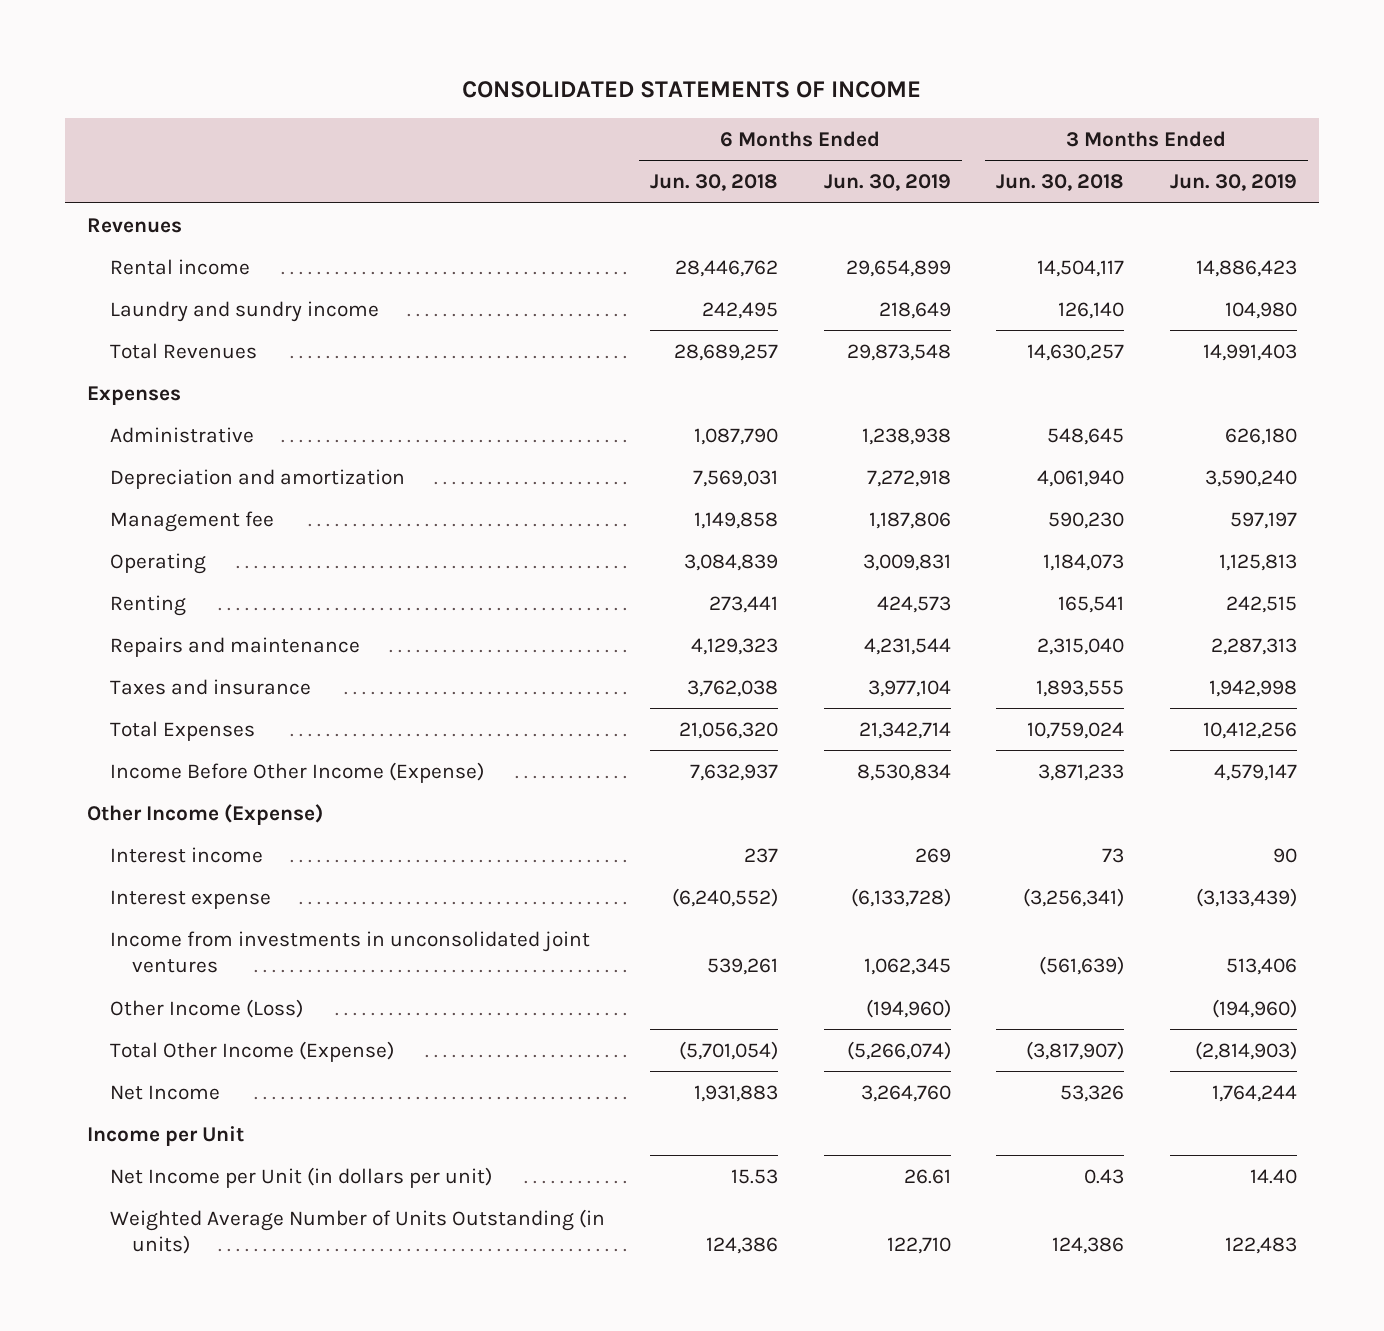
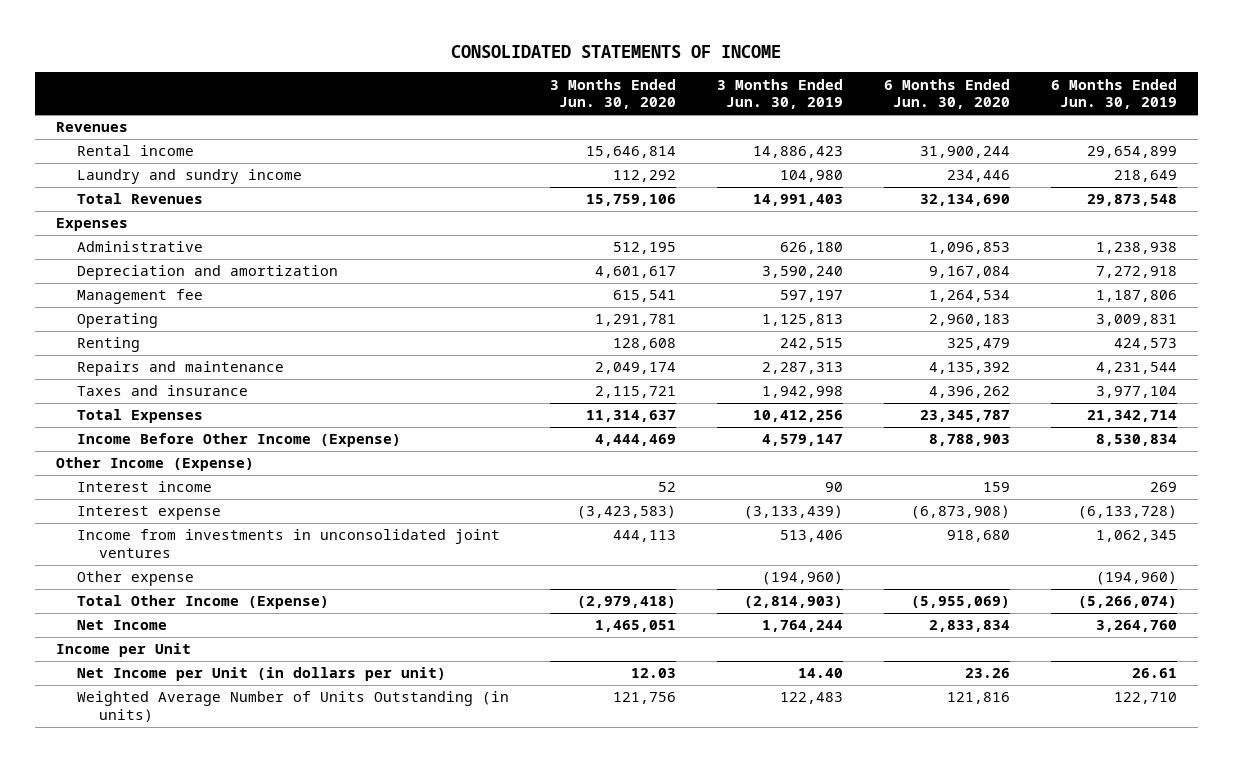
[650,174,779,192] Jun. 30, 2018 -> none
[996,174,1125,192] Jun. 30, 2018 -> none
none -> [550,78,677,110] 3 Months Ended Jun. 30, 2020
none -> [884,78,1011,110] 6 Months Ended Jun. 30, 2020
[109,998,303,1018] Other Income (Loss) -> [77,571,195,587] Other expense

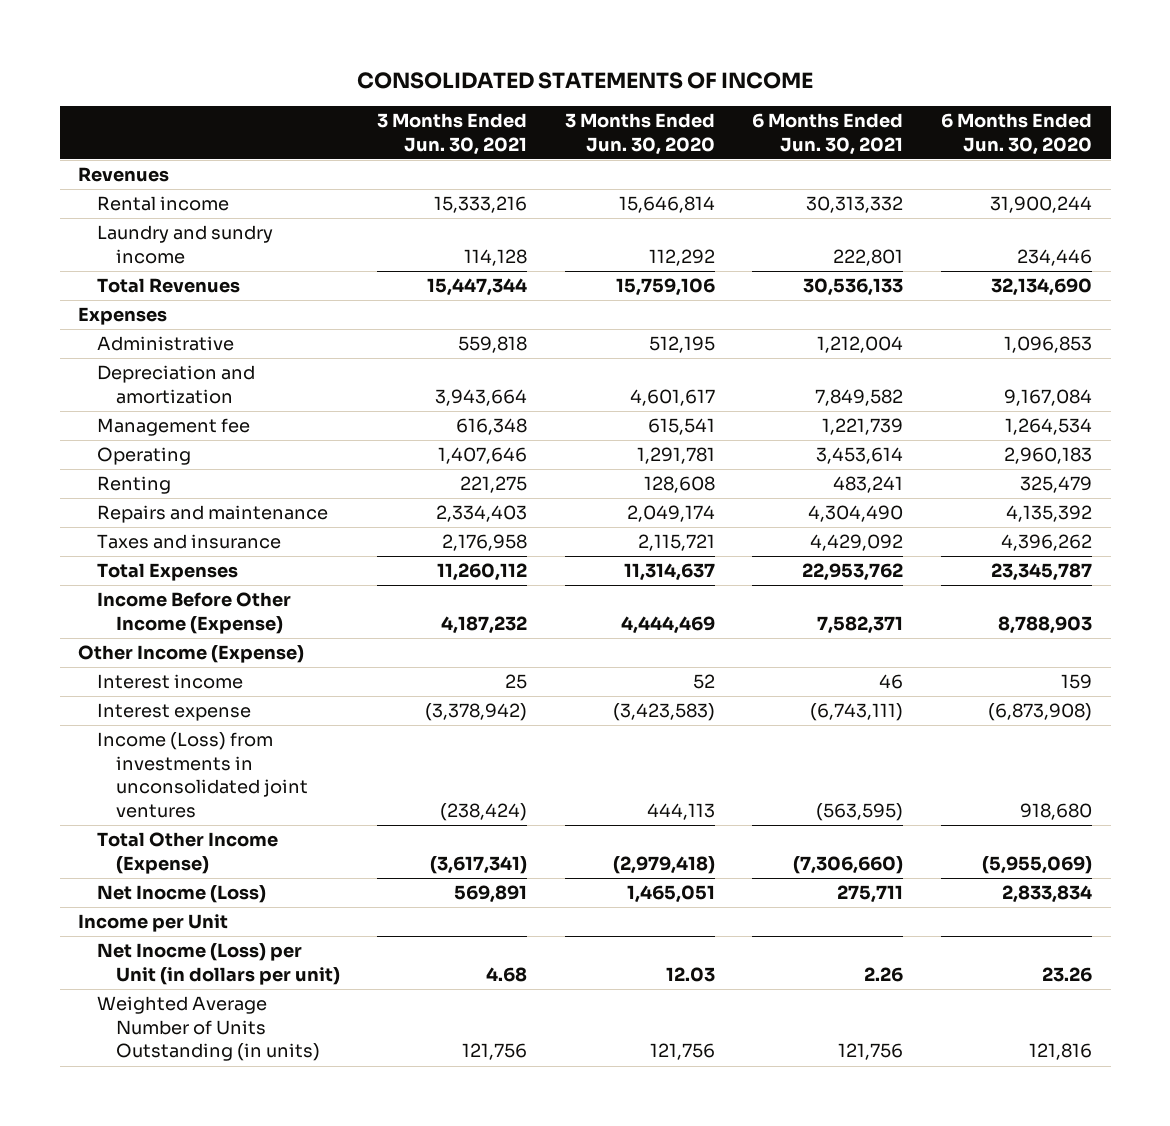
[717,78,844,110] 3 Months Ended Jun. 30, 2019 -> none
[1051,78,1178,110] 6 Months Ended Jun. 30, 2019 -> none
none -> [377,113,528,155] 3 Months Ended Jun. 30, 2021
none -> [752,113,904,155] 6 Months Ended Jun. 30, 2021
[77,571,195,587] Other expense -> none
[77,529,501,558] Income from investments in unconsolidated joint ventures -> [96,732,308,818] Income (Loss) from investments in unconsolidated joint ventures
[77,620,168,631] Net Income -> [96,885,266,904] Net Inocme (Loss)
[77,667,447,682] Net Income per Unit (in dollars per unit) -> [96,943,340,985] Net Inocme (Loss) per Unit (in dollars per unit)

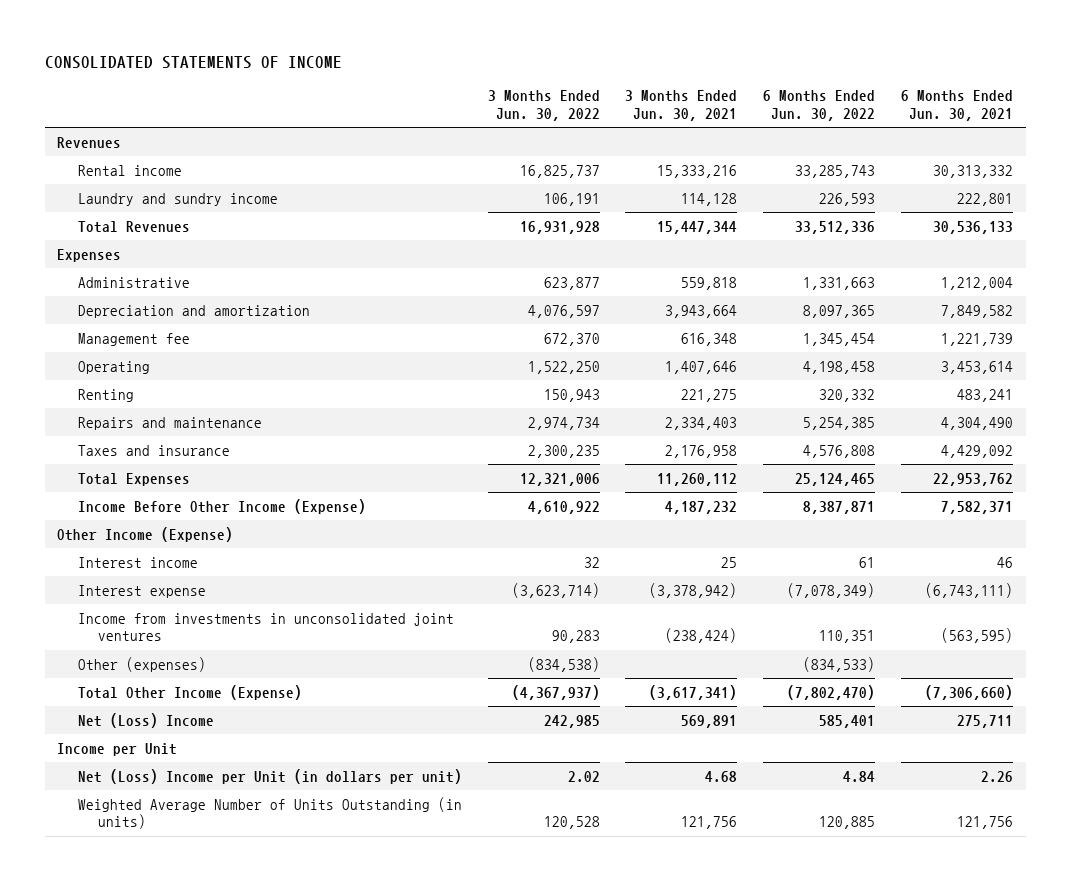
[564,113,715,155] 3 Months Ended Jun. 30, 2020 -> none
[940,113,1092,155] 6 Months Ended Jun. 30, 2020 -> none
none -> [487,90,600,121] 3 Months Ended Jun. 30, 2022
none -> [763,90,876,121] 6 Months Ended Jun. 30, 2022
[96,732,308,818] Income (Loss) from investments in unconsolidated joint ventures -> [77,612,454,642] Income from investments in unconsolidated joint ventures
none -> [77,656,206,672] Other (expenses)
[96,885,266,904] Net Inocme (Loss) -> [77,712,214,728] Net (Loss) Income
[96,943,340,985] Net Inocme (Loss) per Unit (in dollars per unit) -> [77,768,462,784] Net (Loss) Income per Unit (in dollars per unit)

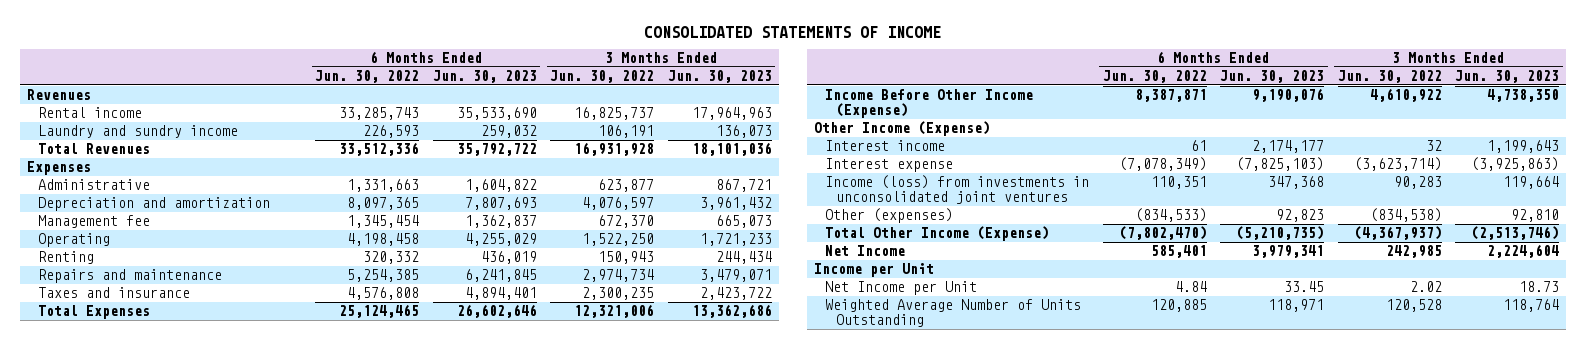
[625,90,738,121] 3 Months Ended Jun. 30, 2021 -> none
[900,90,1013,121] 6 Months Ended Jun. 30, 2021 -> none
none -> [432,70,537,84] Jun. 30, 2023
none -> [667,70,772,84] Jun. 30, 2023
[77,612,454,642] Income from investments in unconsolidated joint ventures -> [825,175,1090,204] Income (loss) from investments in unconsolidated joint ventures
[77,712,214,728] Net (Loss) Income -> [825,245,906,257] Net Income
[77,768,462,784] Net (Loss) Income per Unit (in dollars per unit) -> [825,281,978,296] Net Income per Unit
[77,796,462,830] Weighted Average Number of Units Outstanding (in units) -> [825,299,1082,327] Weighted Average Number of Units Outstanding

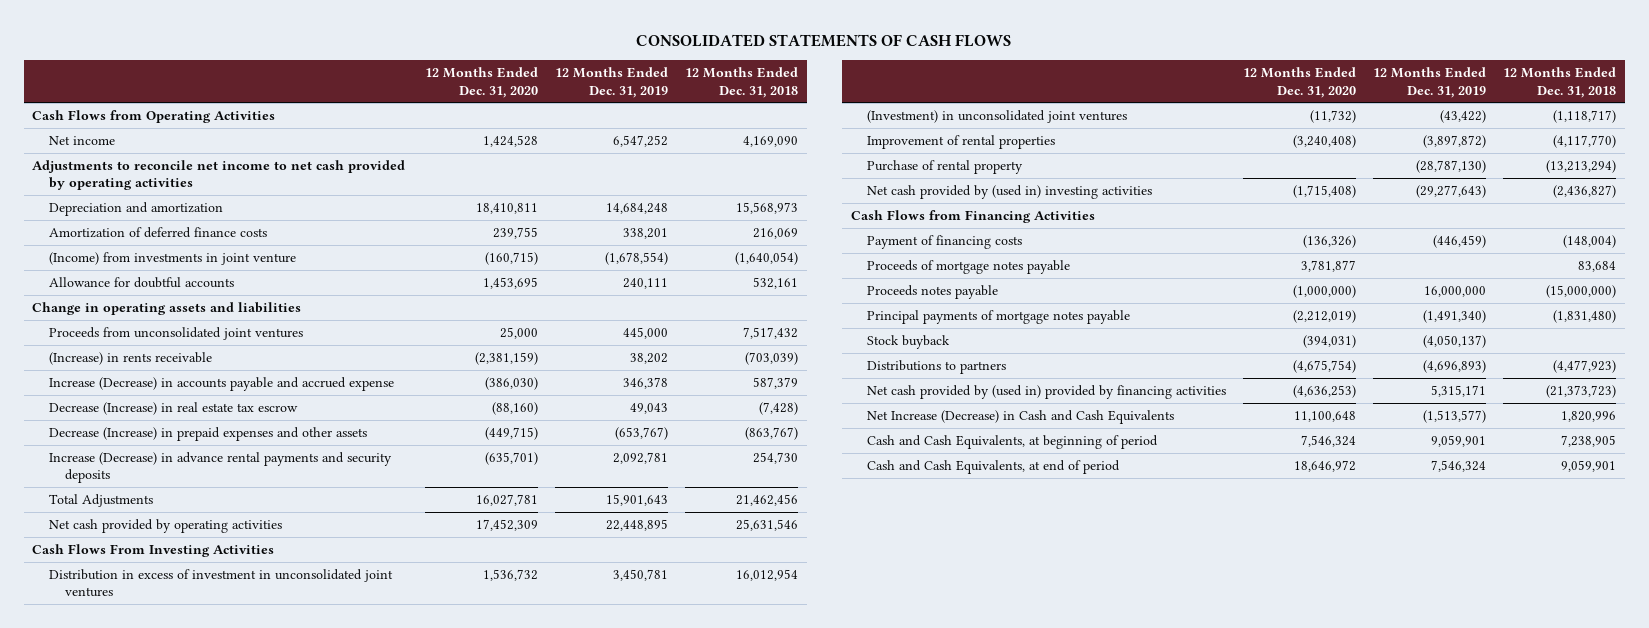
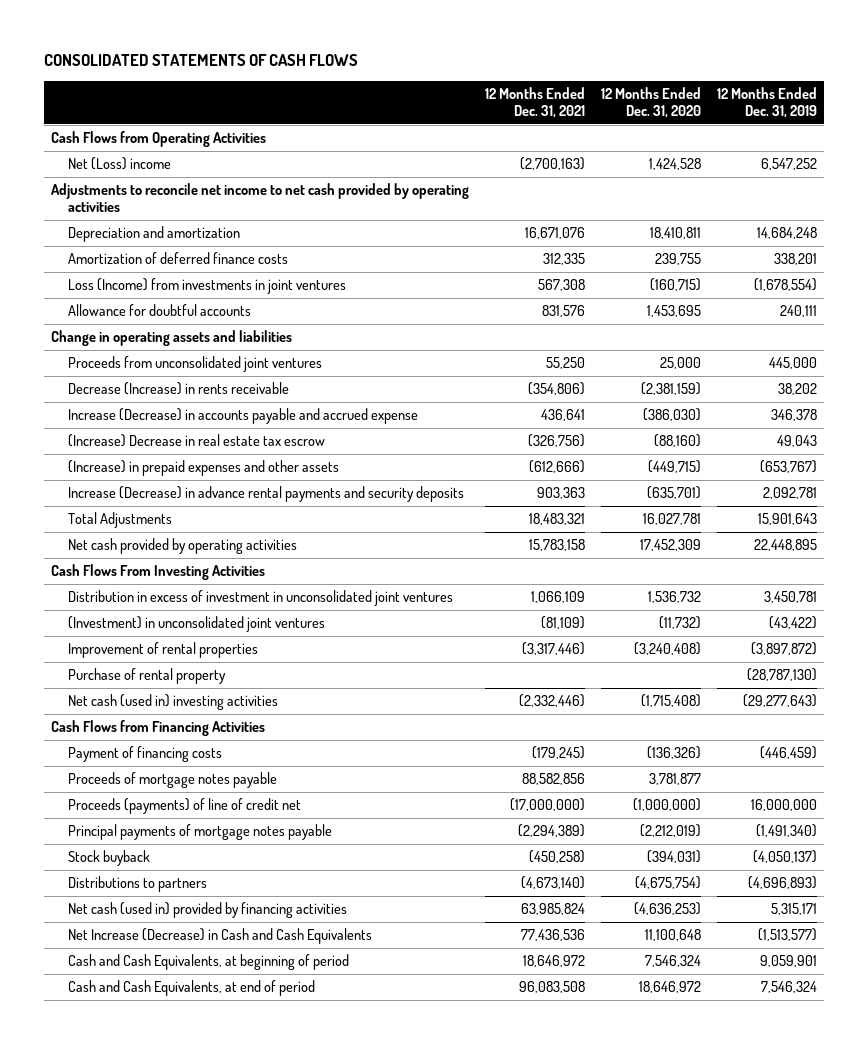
[685,67,799,98] 12 Months Ended Dec. 31, 2018 -> none
none -> [485,87,586,118] 12 Months Ended Dec. 31, 2021
[48,135,115,145] Net income -> [67,157,171,171] Net (Loss) income
[48,251,296,265] (Income) from investments in joint venture -> [67,278,346,295] Loss (Income) from investments in joint ventures
[48,351,212,365] (Increase) in rents receivable -> [67,382,289,396] Decrease (Increase) in rents receivable
[48,401,298,415] Decrease (Increase) in real estate tax escrow -> [67,434,325,448] (Increase) Decrease in real estate tax escrow
[48,426,367,441] Decrease (Increase) in prepaid expenses and other assets -> [67,460,339,477] (Increase) in prepaid expenses and other assets
[866,184,1152,199] Net cash provided by (used in) investing activities -> [67,694,278,711] Net cash (used in) investing activities
[866,284,998,299] Proceeds notes payable -> [67,798,301,815] Proceeds (payments) of line of credit net
[866,384,1226,399] Net cash provided by (used in) provided by financing activities -> [67,902,347,919] Net cash (used in) provided by financing activities

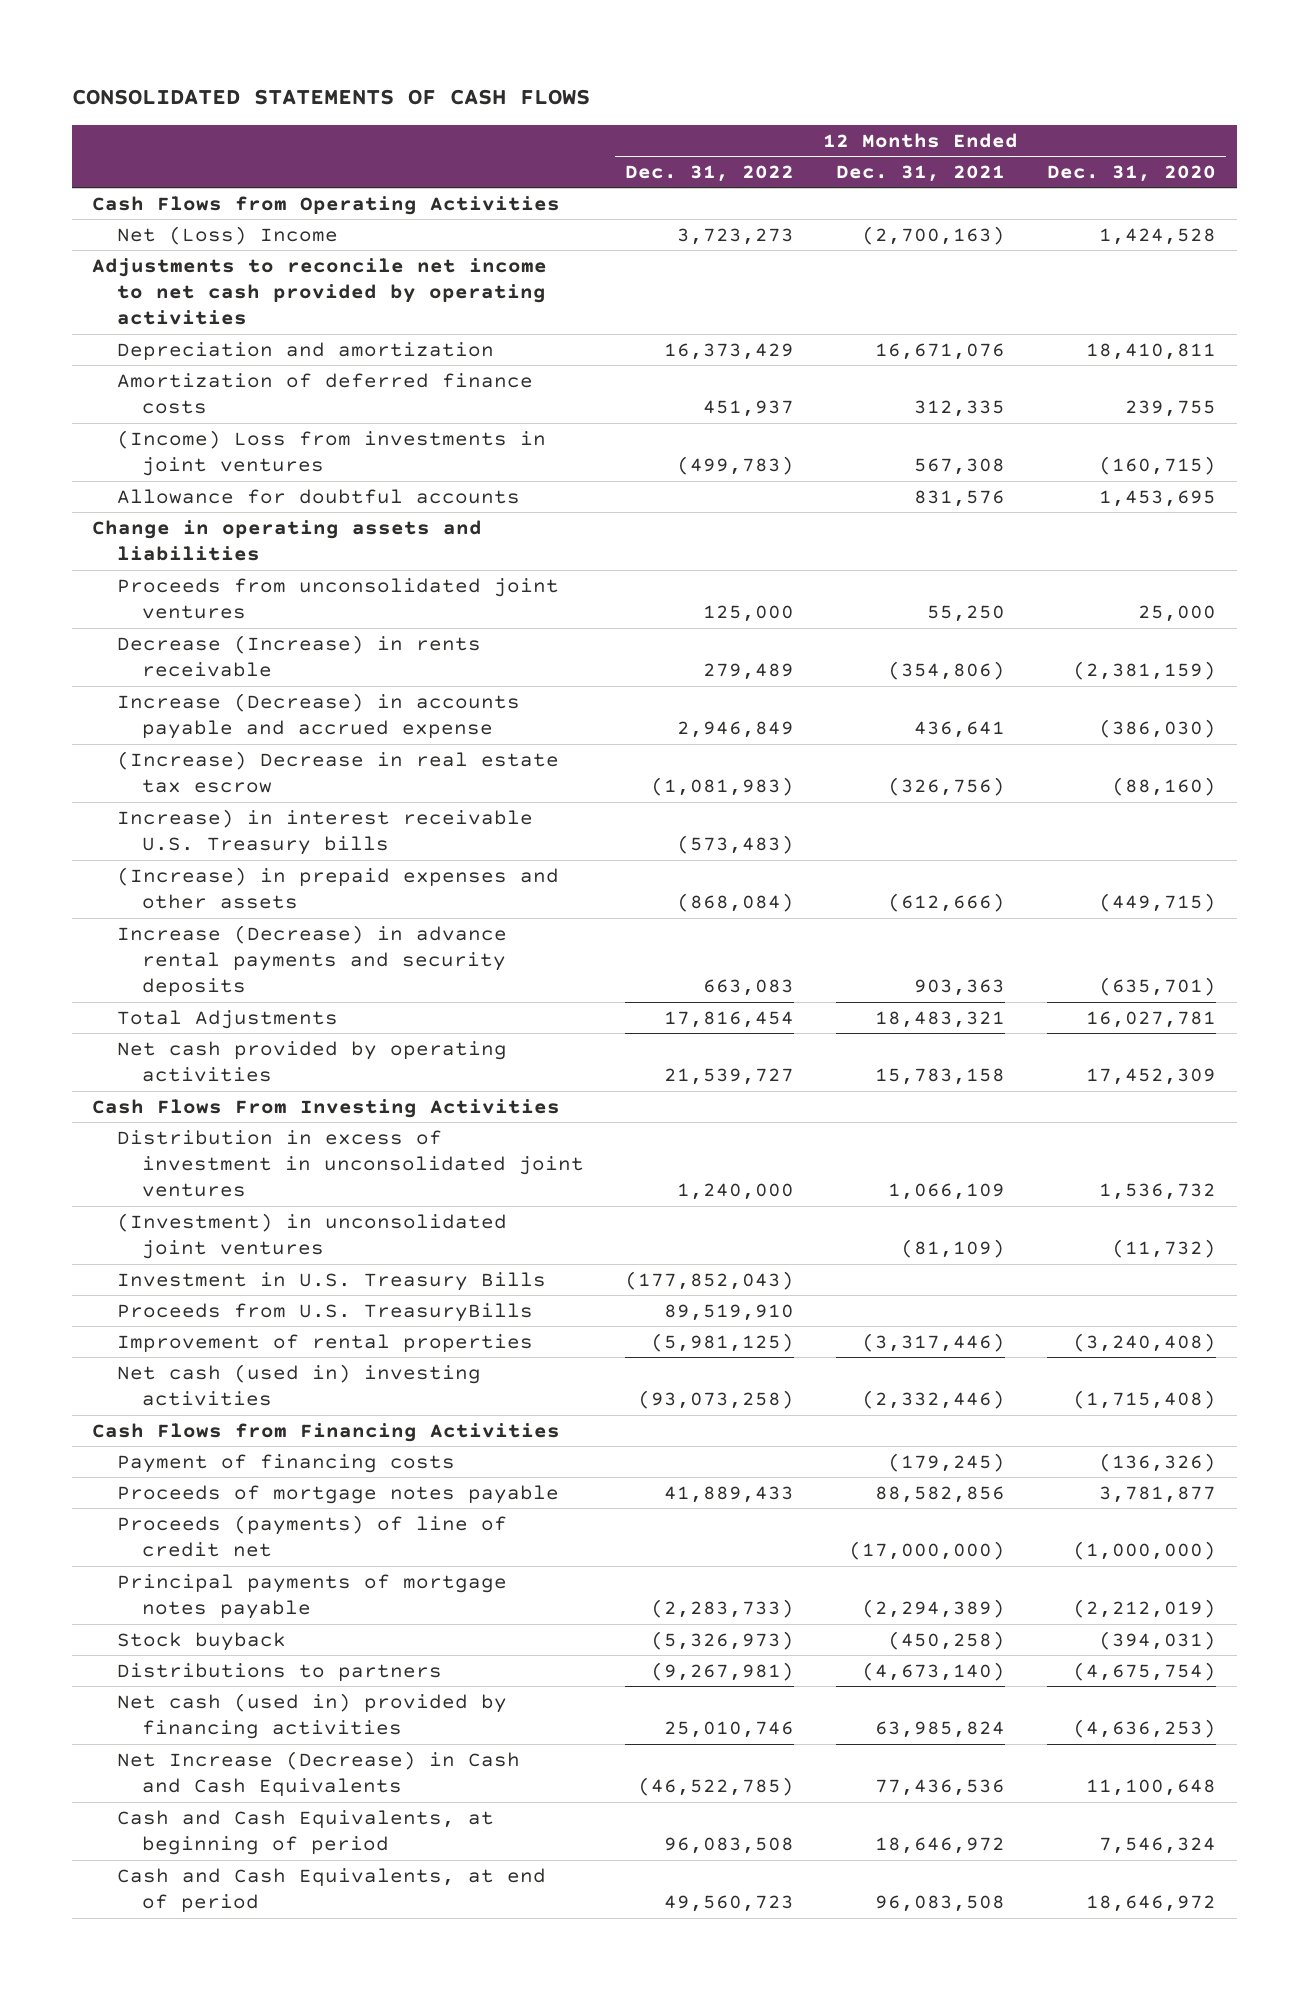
[716,87,817,118] 12 Months Ended Dec. 31, 2019 -> none
none -> [625,164,795,182] Dec. 31, 2022
[67,157,171,171] Net (Loss) income -> [117,225,339,245] Net (Loss) Income
[67,278,346,295] Loss (Income) from investments in joint ventures -> [117,429,547,477] (Income) Loss from investments in joint ventures
none -> [117,808,534,856] Increase) in interest receivable U.S. Treasury bills
none -> [117,1271,547,1291] Investment in U.S. Treasury Bills
none -> [117,1302,534,1322] Proceeds from U.S. TreasuryBills
[67,668,226,685] Purchase of rental property -> none

